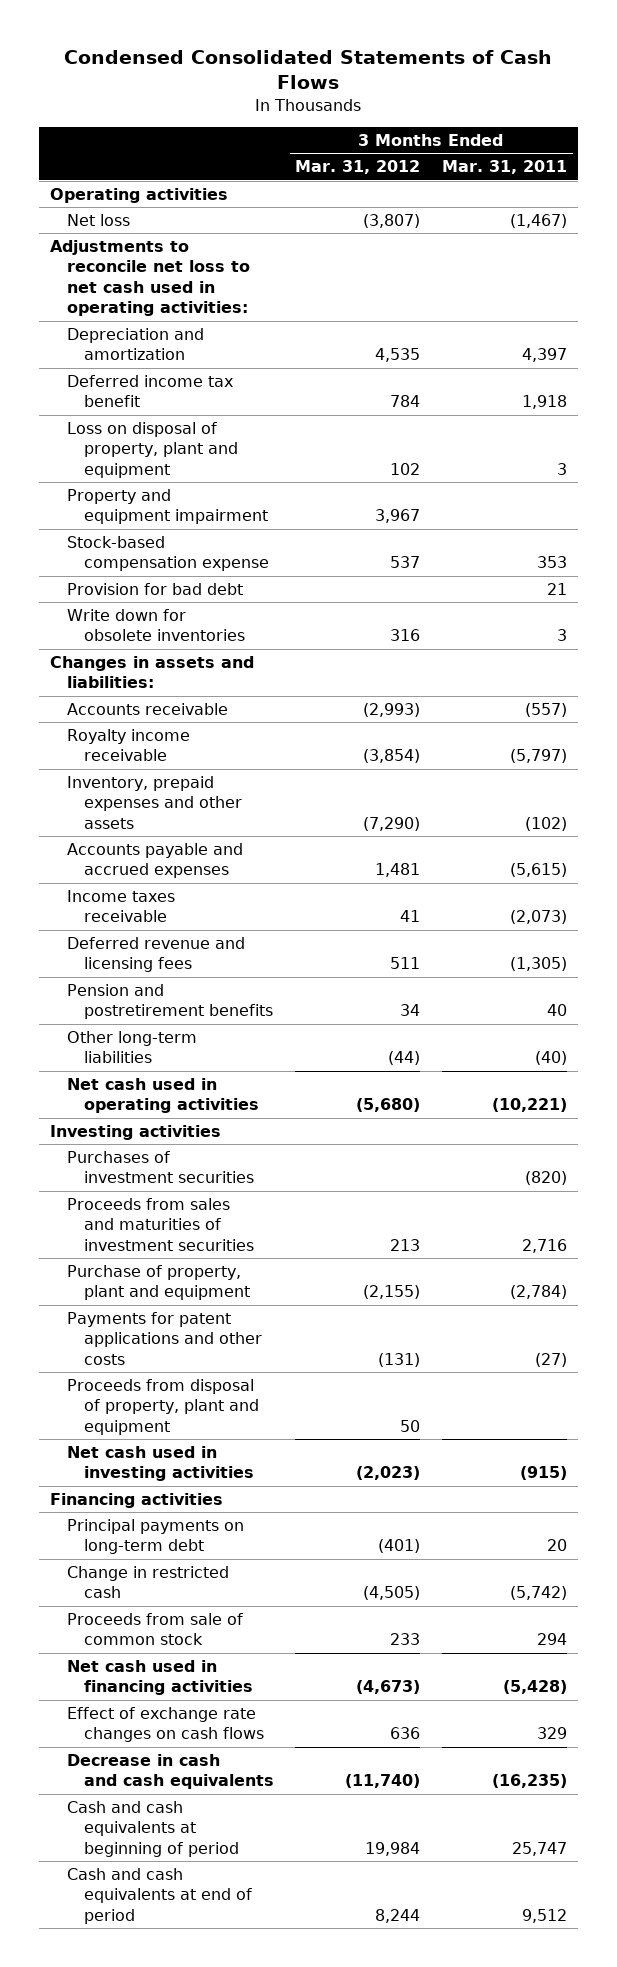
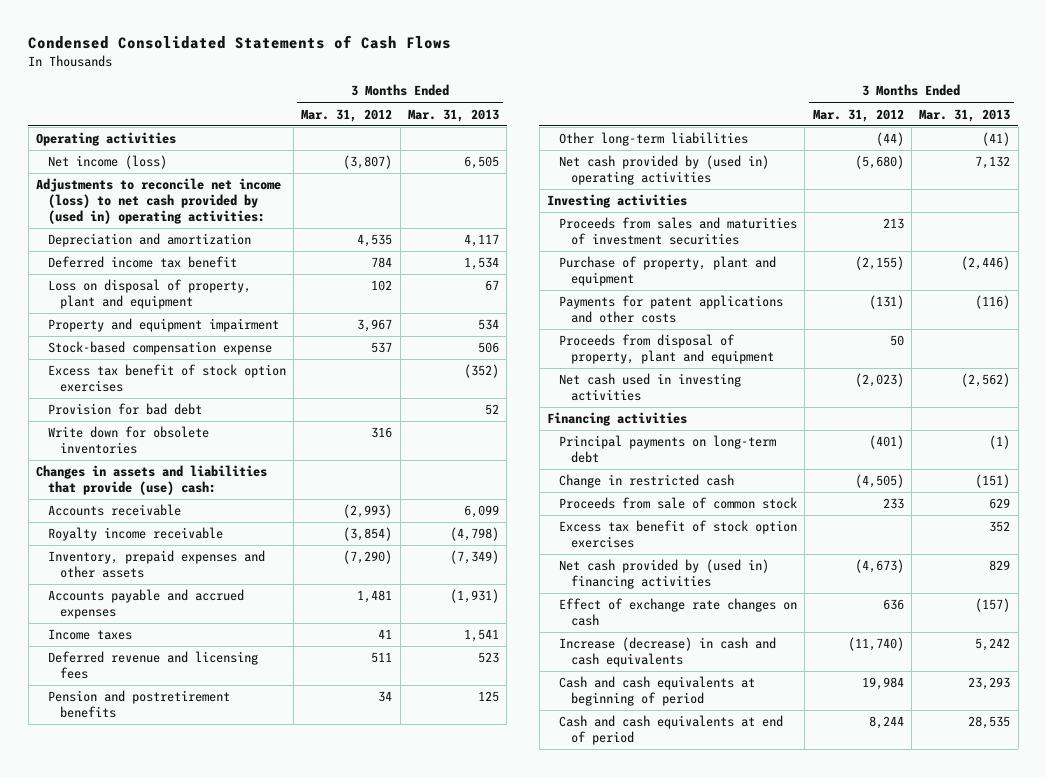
[442,160,568,175] Mar. 31, 2011 -> none
none -> [407,108,499,122] Mar. 31, 2013
[66,214,130,227] Net loss -> [47,155,167,170] Net income (loss)
[49,240,250,317] Adjustments to reconcile net loss to net cash used in operating activities: -> [35,178,281,224] Adjustments to reconcile net income (loss) to net cash provided by (used in) operating activities:
none -> [47,364,286,392] Excess tax benefit of stock option exercises
[49,656,254,689] Changes in assets and liabilities: -> [35,465,267,495] Changes in assets and liabilities that provide (use) cash:
[66,890,175,923] Income taxes receivable -> [47,629,132,641] Income taxes
[66,1078,259,1114] Net cash used in operating activities -> [558,155,769,185] Net cash provided by (used in) operating activities
[66,1151,254,1184] Purchases of investment securities -> none
none -> [558,520,797,548] Excess tax benefit of stock option exercises
[66,1660,253,1696] Net cash used in financing activities -> [558,559,769,589] Net cash provided by (used in) financing activities
[66,1707,264,1743] Effect of exchange rate changes on cash flows -> [558,598,797,626] Effect of exchange rate changes on cash
[66,1754,274,1790] Decrease in cash and cash equivalents -> [558,637,776,667] Increase (decrease) in cash and cash equivalents

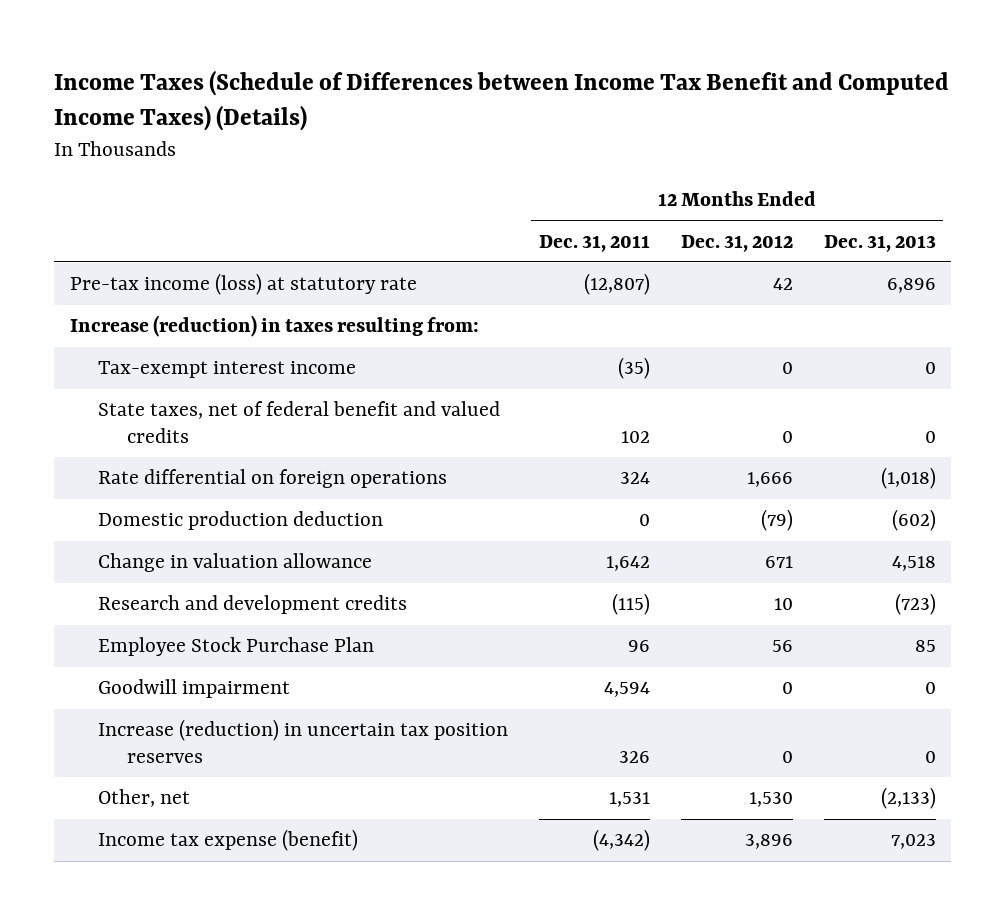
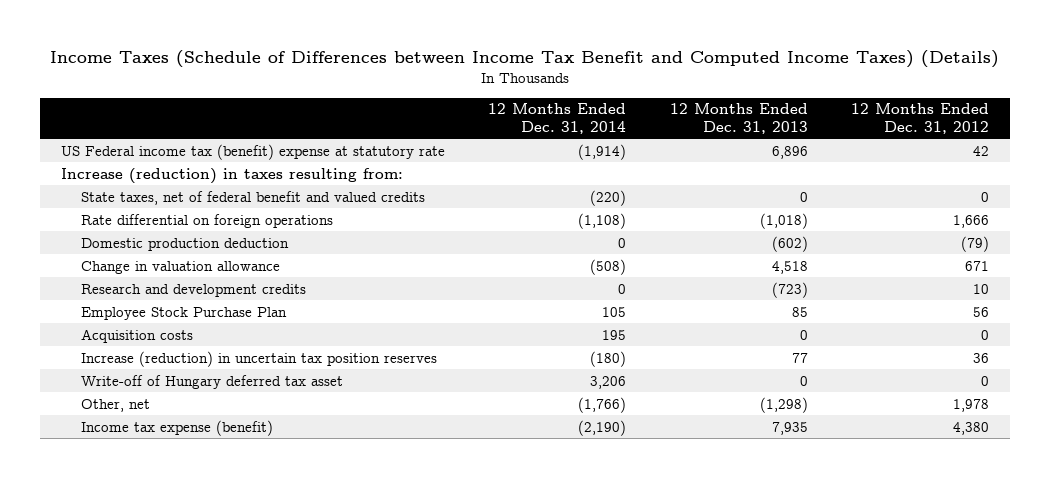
[538,234,650,252] Dec. 31, 2011 -> none
none -> [488,103,627,134] 12 Months Ended Dec. 31, 2014
[69,273,417,296] Pre-tax income (loss) at statutory rate -> [61,143,446,160] US Federal income tax (benefit) expense at statutory rate
[98,361,357,379] Tax-exempt interest income -> none
[98,679,291,699] Goodwill impairment -> none
none -> [80,328,193,343] Acquisition costs
[781,750,793,763] 0 -> [972,352,989,363] 36
[924,750,936,763] 0 -> [791,352,808,363] 77
none -> [80,374,343,389] Write-off of Hungary deferred tax asset
[748,792,793,808] 1,530 -> [952,398,989,412] 1,978
[880,787,936,810] (2,133) -> [759,396,808,413] (1,298)
[744,834,793,850] 3,896 -> [952,421,989,435] 4,380
[890,834,936,850] 7,023 -> [771,421,808,435] 7,935

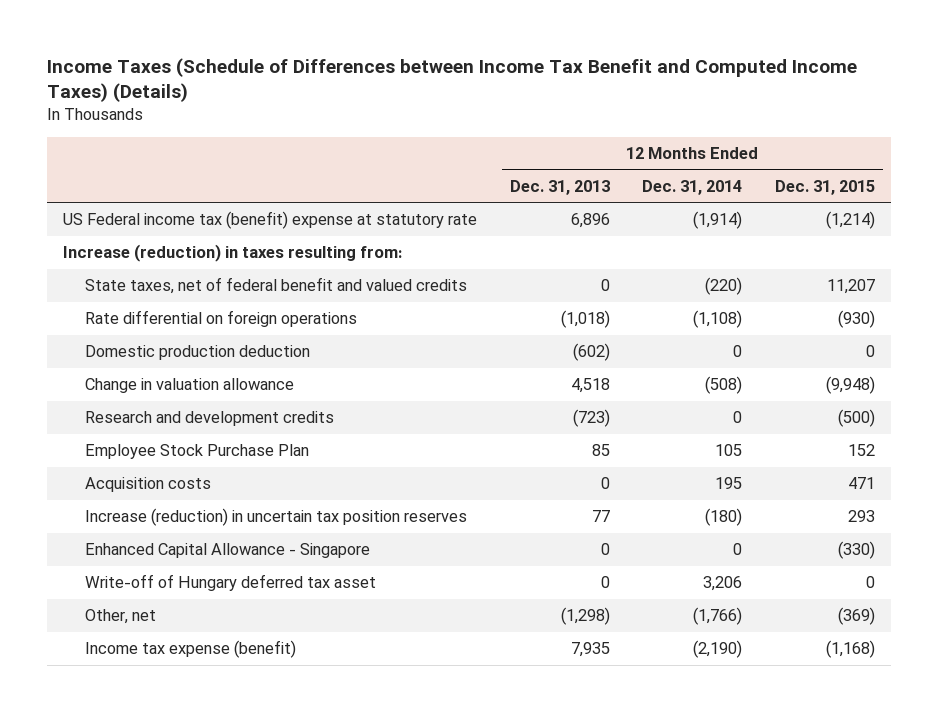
[850,103,989,134] 12 Months Ended Dec. 31, 2012 -> none
none -> [774,179,875,195] Dec. 31, 2015
none -> [85,543,371,559] Enhanced Capital Allowance - Singapore

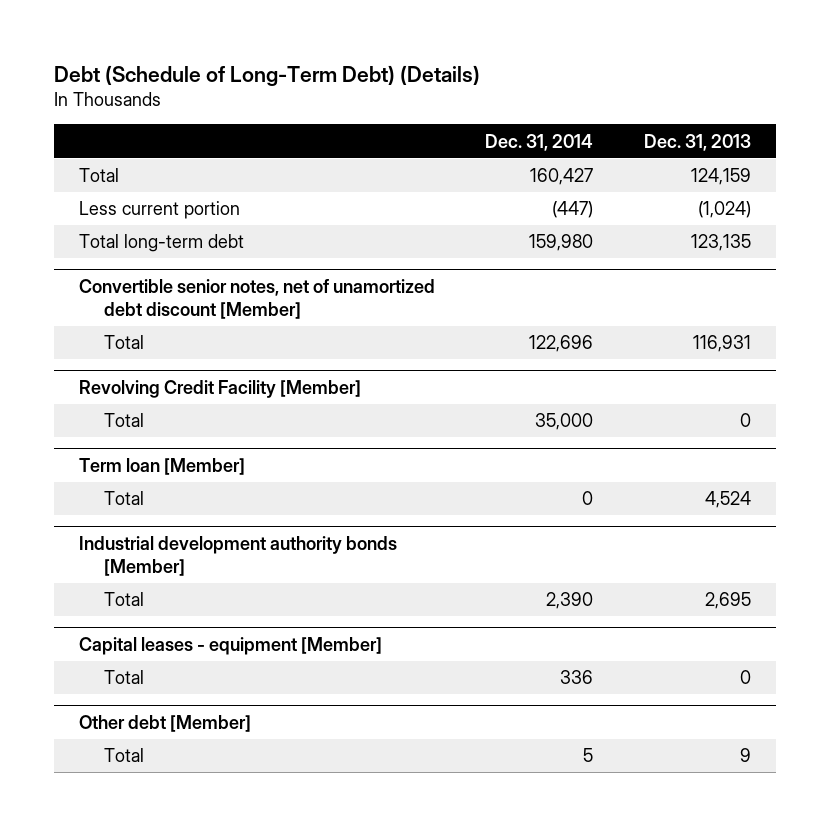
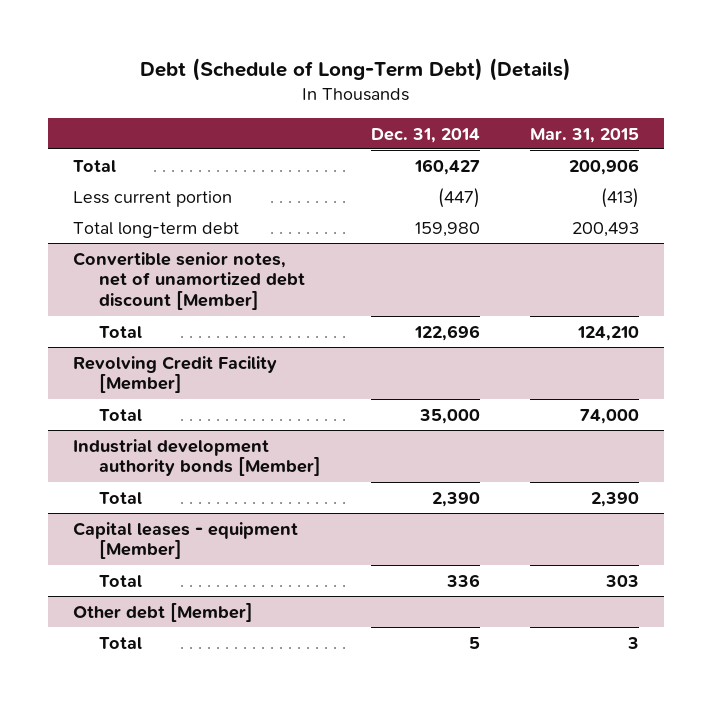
[644,133,752,151] Dec. 31, 2013 -> none
none -> [530,127,640,143] Mar. 31, 2015
[78,457,245,475] Term loan [Member] -> none
[103,491,144,506] Total -> none

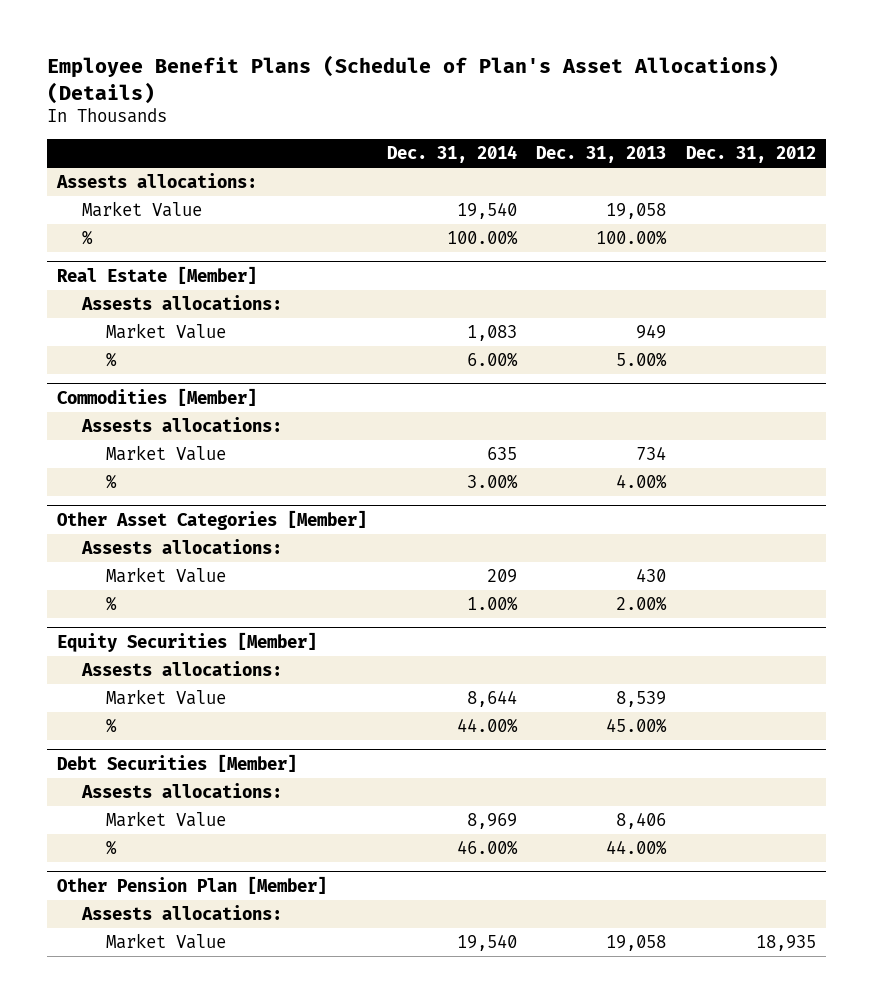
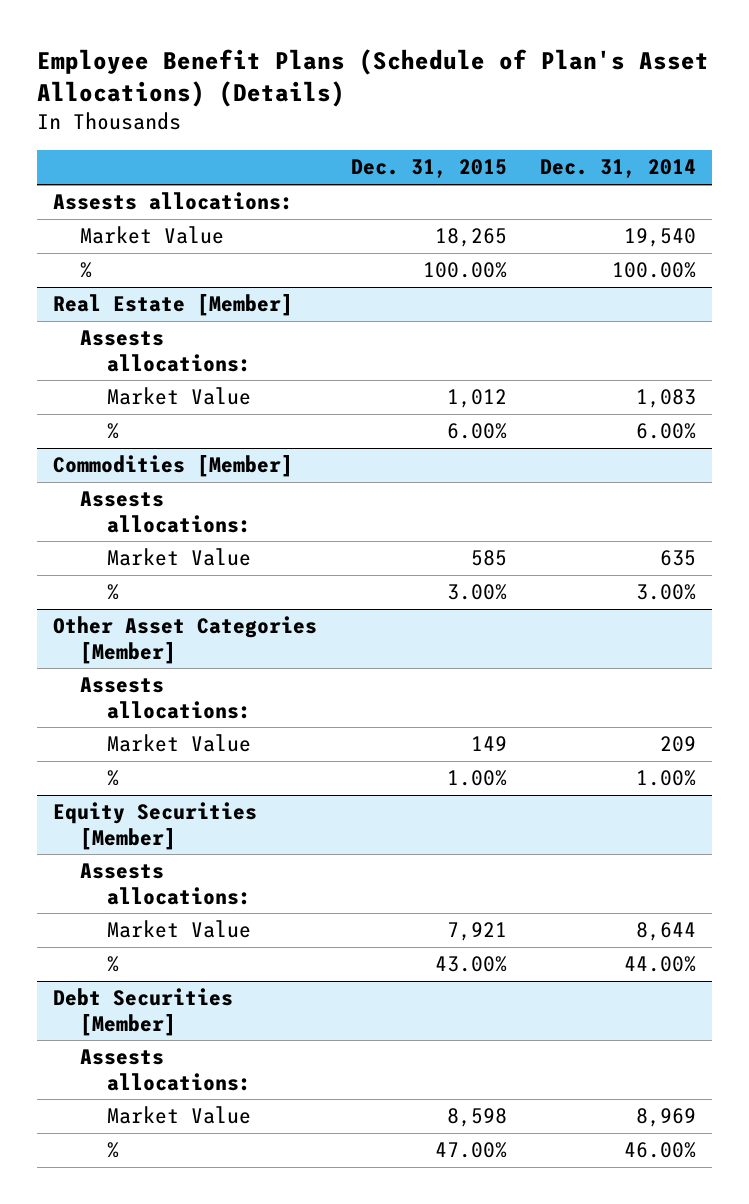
[536,146,667,164] Dec. 31, 2013 -> none
[686,146,817,164] Dec. 31, 2012 -> none
none -> [350,159,507,179] Dec. 31, 2015
[57,875,328,894] Other Pension Plan [Member] -> none
[80,905,282,921] Assests allocations: -> none
[106,933,227,950] Market Value -> none

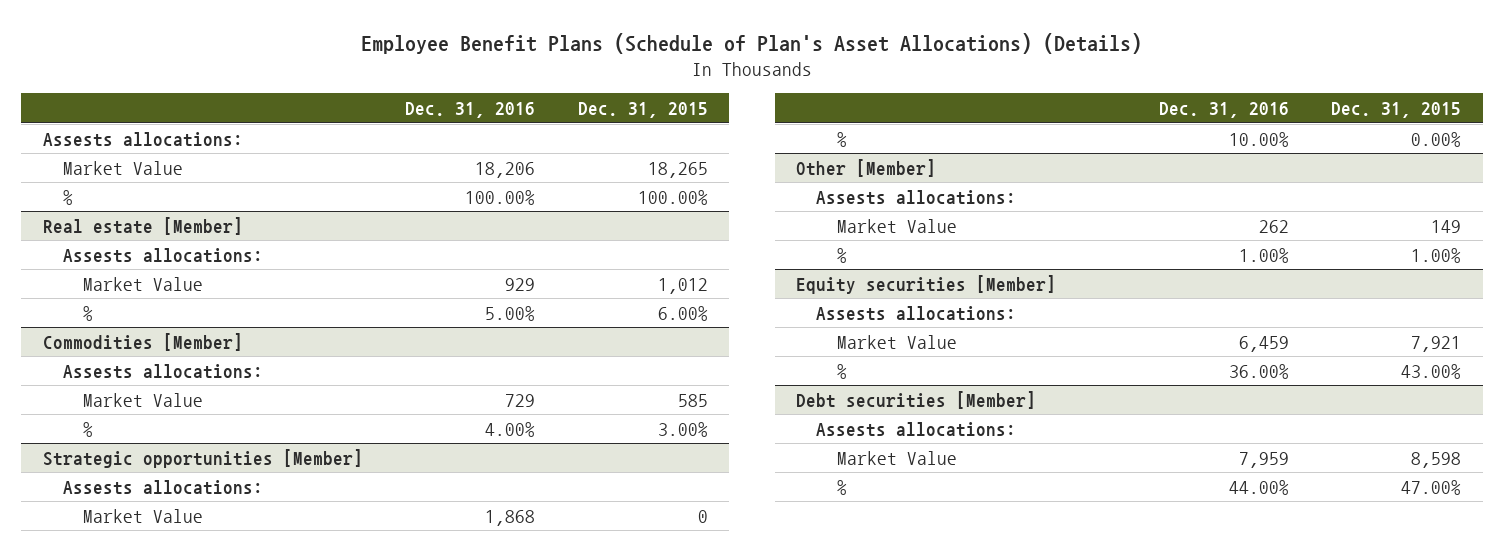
[539,159,696,179] Dec. 31, 2014 -> none
none -> [405,101,536,118] Dec. 31, 2016
[53,294,294,317] Real Estate [Member] -> [42,216,243,235] Real estate [Member]
[53,616,318,664] Other Asset Categories [Member] -> none
none -> [42,448,363,468] Strategic opportunities [Member]
none -> [82,508,203,523] Market Value
none -> [836,131,847,147] %
none -> [796,158,937,177] Other [Member]
none -> [816,189,1017,205] Assests allocations:
[53,802,258,850] Equity Securities [Member] -> [796,274,1057,294] Equity securities [Member]
[53,988,234,1036] Debt Securities [Member] -> [796,390,1037,409] Debt securities [Member]

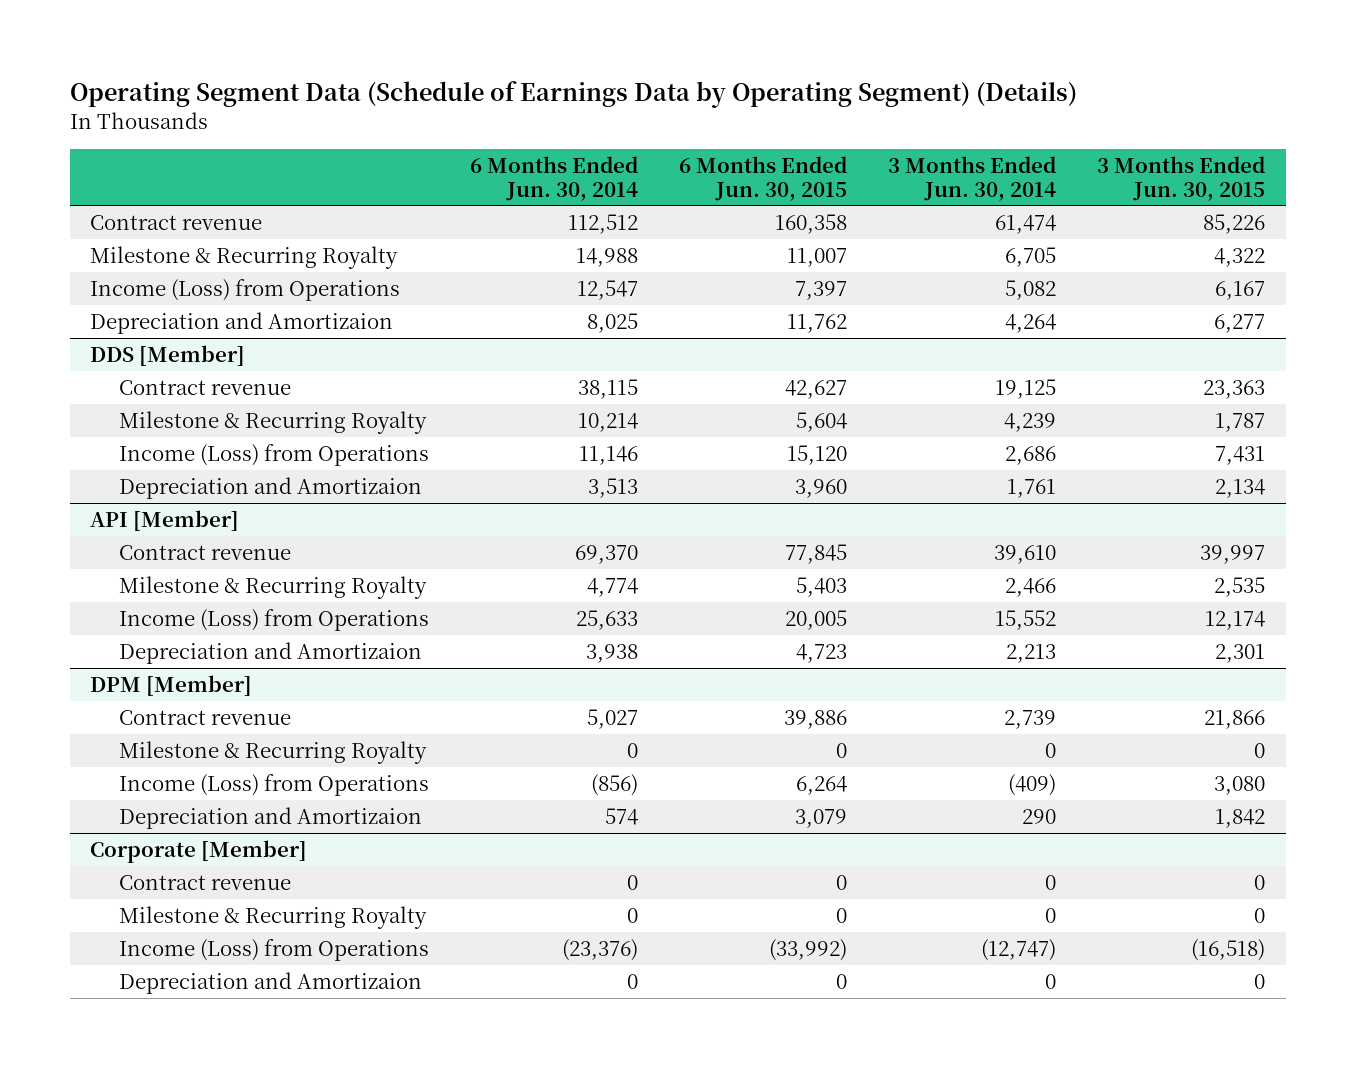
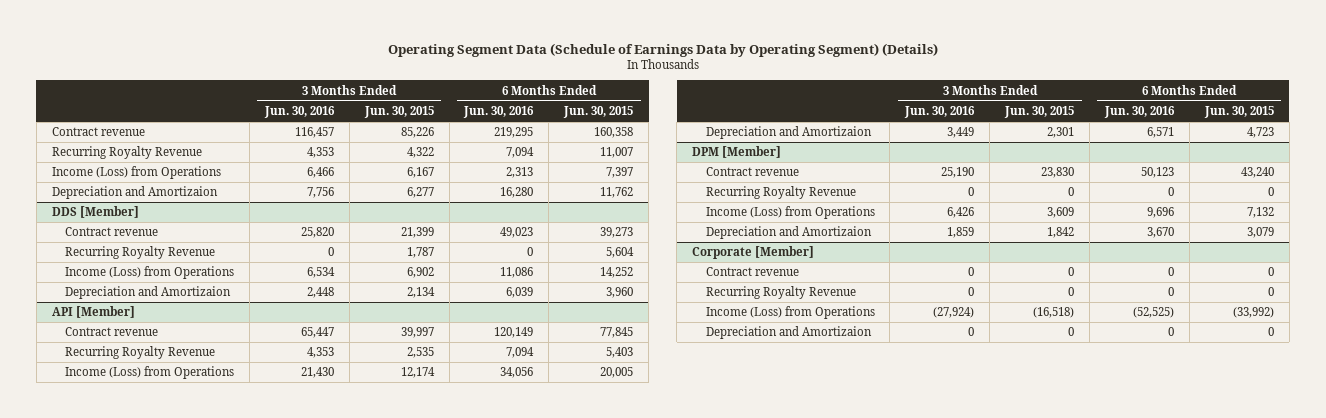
[469,156,638,201] 6 Months Ended Jun. 30, 2014 -> none
[888,156,1057,201] 3 Months Ended Jun. 30, 2014 -> none
none -> [263,105,335,118] Jun. 30, 2016
none -> [463,105,535,118] Jun. 30, 2016
[90,245,399,269] Milestone & Recurring Royalty -> [51,146,202,160] Recurring Royalty Revenue
[784,379,847,399] 42,627 -> [600,227,634,239] 39,273
[1203,379,1266,399] 23,363 -> [400,227,434,239] 21,399
[118,410,427,434] Milestone & Recurring Royalty -> [65,246,216,260] Recurring Royalty Revenue
[786,444,847,465] 15,120 -> [600,267,634,279] 14,252
[1215,445,1266,465] 7,431 -> [406,267,434,279] 6,902
[118,575,427,599] Milestone & Recurring Royalty -> [65,346,216,360] Recurring Royalty Revenue
[783,709,847,729] 39,886 -> [1240,167,1274,179] 43,240
[1204,709,1266,729] 21,866 -> [1041,167,1075,179] 23,830
[118,740,427,764] Milestone & Recurring Royalty -> [705,186,856,200] Recurring Royalty Revenue
[795,775,847,795] 6,264 -> [1246,207,1274,219] 7,132
[1214,775,1266,795] 3,080 -> [1047,207,1075,219] 3,609
[118,905,427,929] Milestone & Recurring Royalty -> [705,286,856,300] Recurring Royalty Revenue

